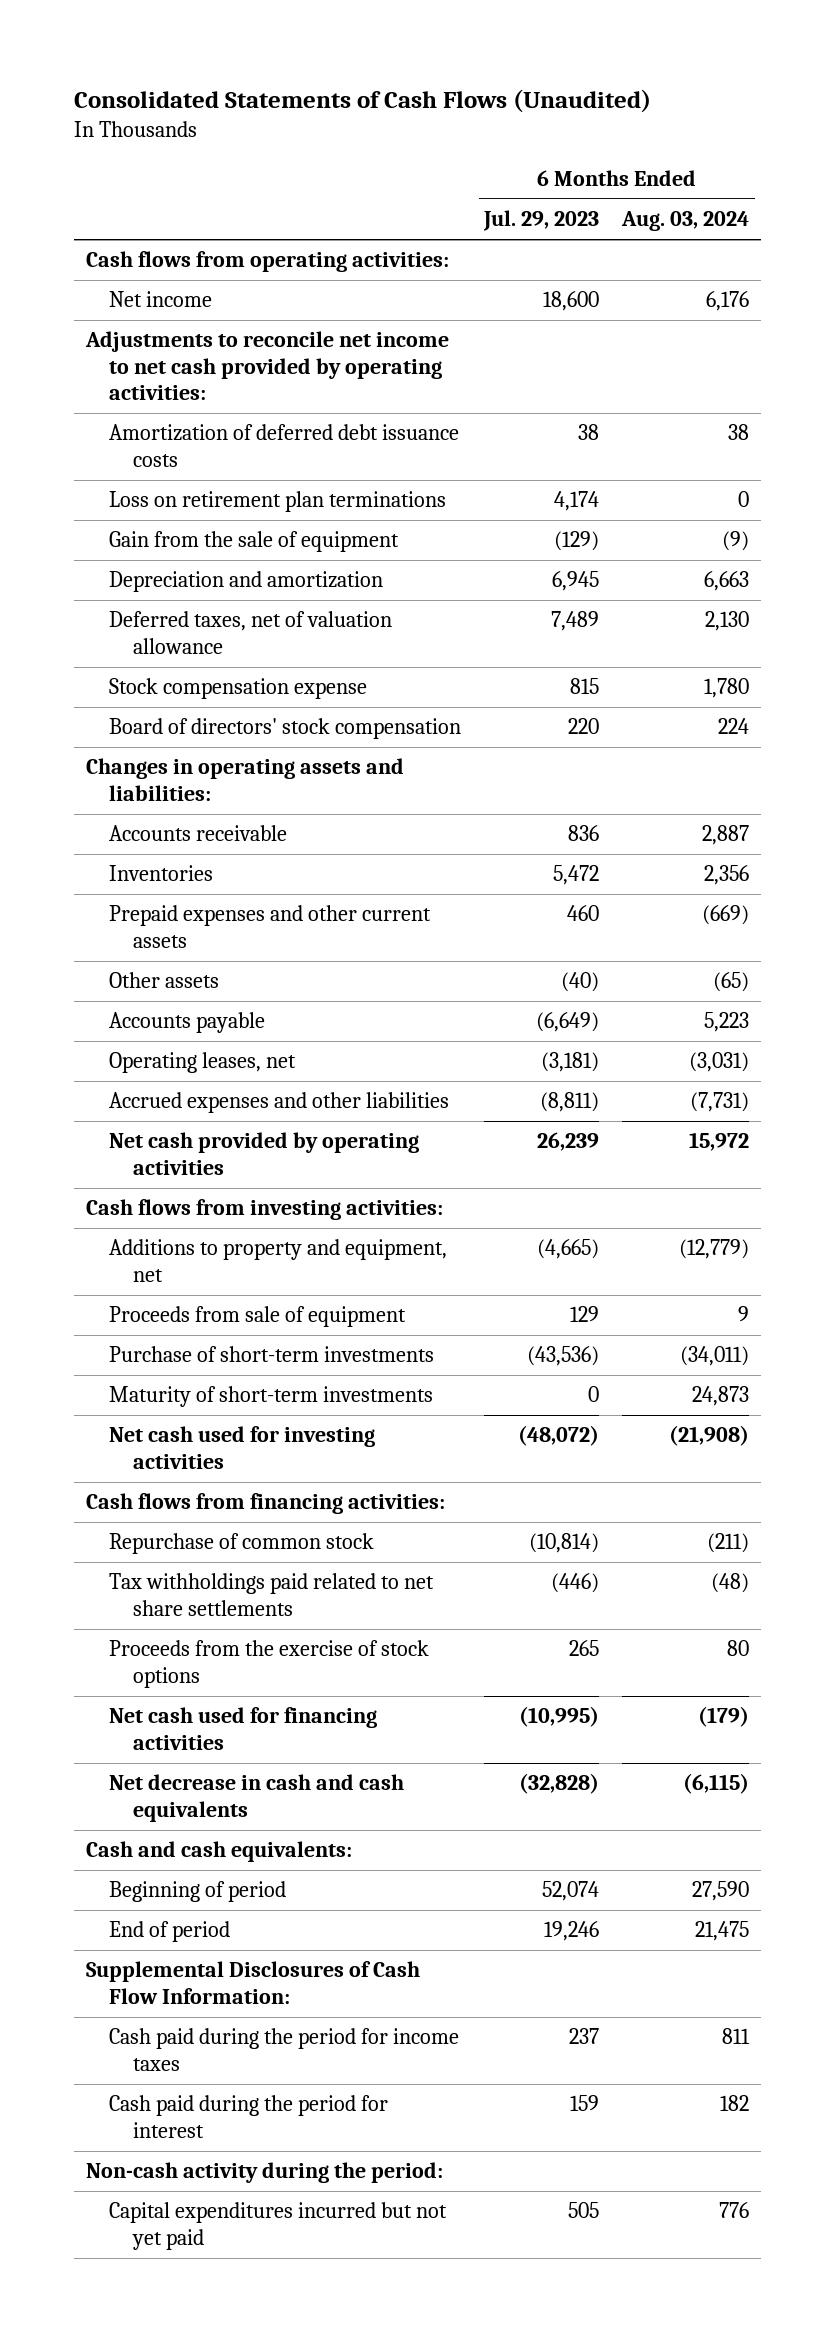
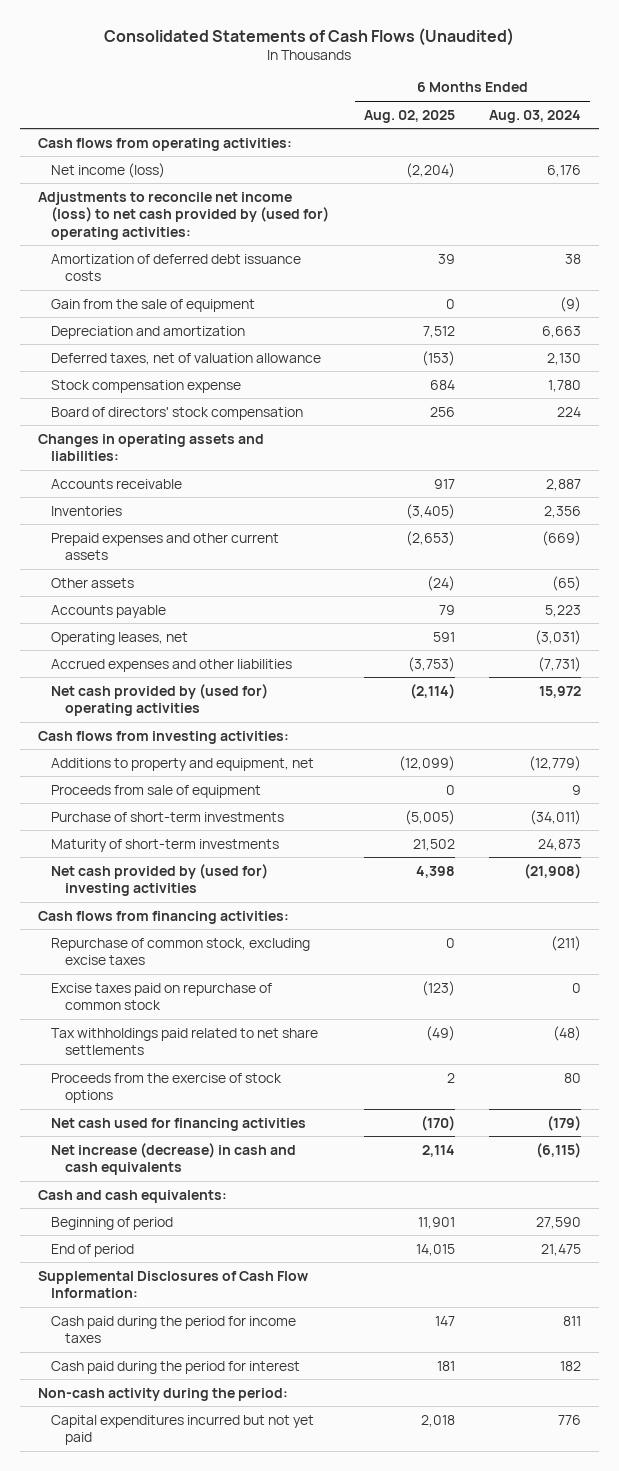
[483,210,600,232] Jul. 29, 2023 -> none
none -> [363,109,455,123] Aug. 02, 2025
[109,291,213,308] Net income -> [51,162,166,178] Net income (loss)
[84,331,449,401] Adjustments to reconcile net income to net cash provided by operating activities: -> [37,191,330,240] Adjustments to reconcile net income (loss) to net cash provided by (used for) operating activities:
[109,491,447,513] Loss on retirement plan terminations -> none
[109,1132,420,1175] Net cash provided by operating activities -> [51,683,269,717] Net cash provided by (used for) operating activities
[109,1426,376,1469] Net cash used for investing activities -> [51,863,269,897] Net cash provided by (used for) investing activities
[109,1533,375,1555] Repurchase of common stock -> [51,937,311,966] Repurchase of common stock, excluding excise taxes
none -> [51,982,273,1011] Excise taxes paid on repurchase of common stock
[109,1774,405,1822] Net decrease in cash and cash equivalents -> [51,1142,297,1176] Net increase (decrease) in cash and cash equivalents

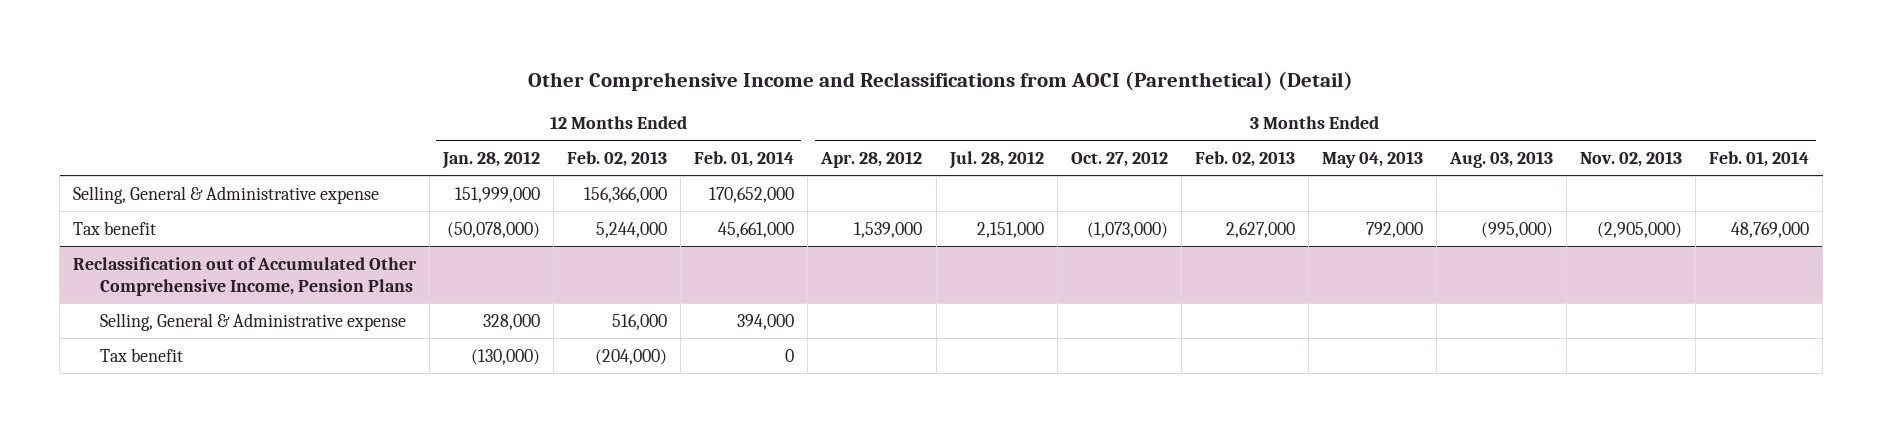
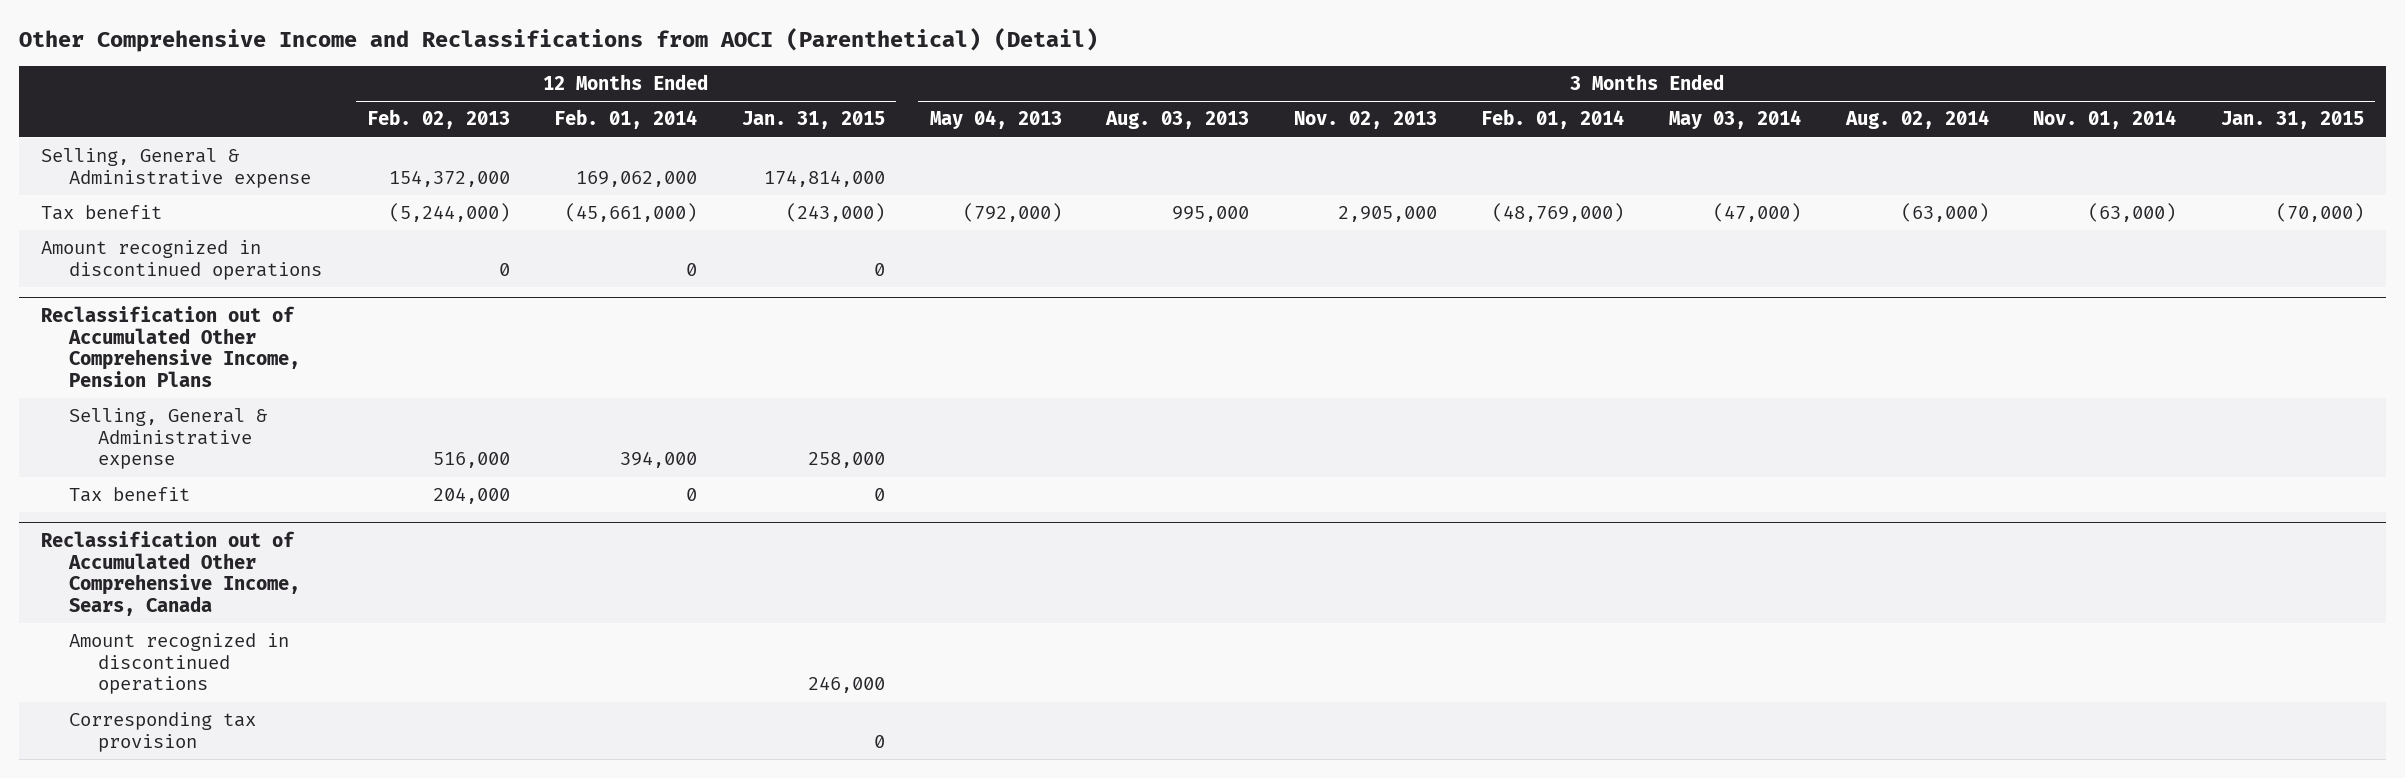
[442,150,541,169] Jan. 28, 2012 -> none
[820,150,923,168] Apr. 28, 2012 -> none
[948,150,1044,169] Jul. 28, 2012 -> none
[1070,150,1168,167] Oct. 27, 2012 -> none
[1194,150,1295,167] Feb. 02, 2013 -> none
none -> [741,111,885,130] Jan. 31, 2015
none -> [1669,110,1802,130] May 03, 2014
none -> [1844,110,1989,130] Aug. 02, 2014
none -> [2033,110,2177,130] Nov. 01, 2014
none -> [2220,111,2364,130] Jan. 31, 2015
[584,186,668,203] 156,366,000 -> [388,169,510,187] 154,372,000
[709,186,795,203] 170,652,000 -> [576,170,698,187] 169,062,000
[596,221,668,238] 5,244,000 -> [388,203,510,223] (5,244,000)
[718,221,795,238] 45,661,000 -> [565,203,698,223] (45,661,000)
[1365,221,1423,238] 792,000 -> [962,203,1062,223] (792,000)
[1480,221,1553,238] (995,000) -> [1172,206,1250,223] 995,000
[1596,221,1682,238] (2,905,000) -> [1337,206,1437,223] 2,905,000
[1731,221,1810,238] 48,769,000 -> [1492,203,1625,223] (48,769,000)
none -> [40,240,323,280] Amount recognized in discontinued operations
[595,348,668,365] (204,000) -> [432,487,510,505] 204,000
none -> [40,530,301,616] Reclassification out of Accumulated Other Comprehensive Income, Sears, Canada
none -> [69,633,290,695] Amount recognized in discontinued operations
none -> [69,712,257,752] Corresponding tax provision

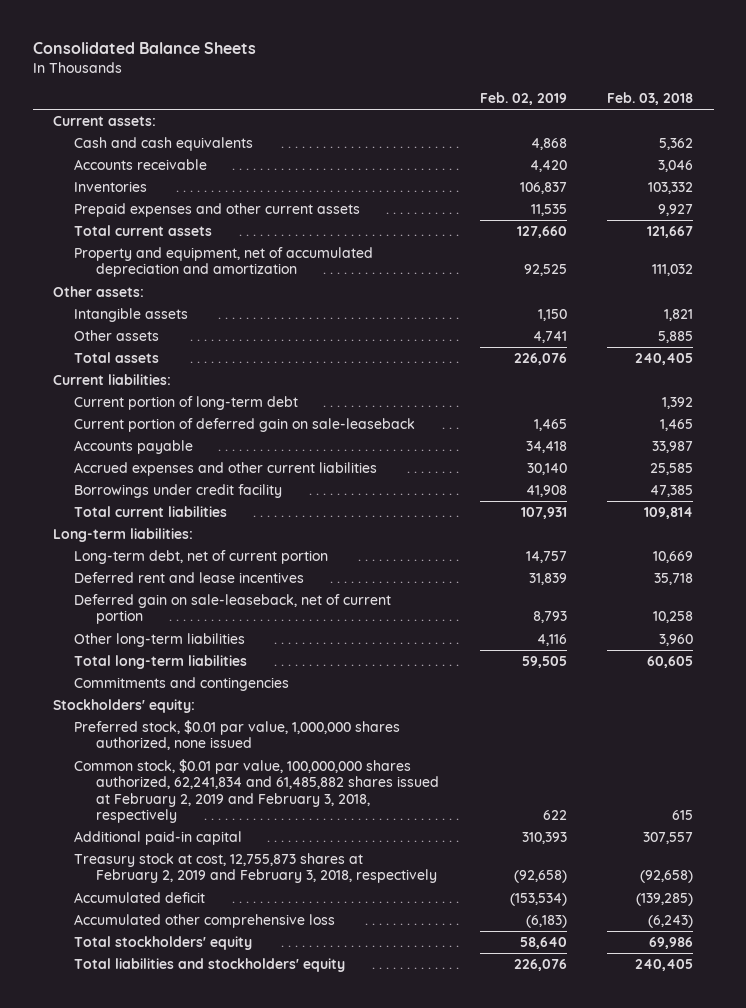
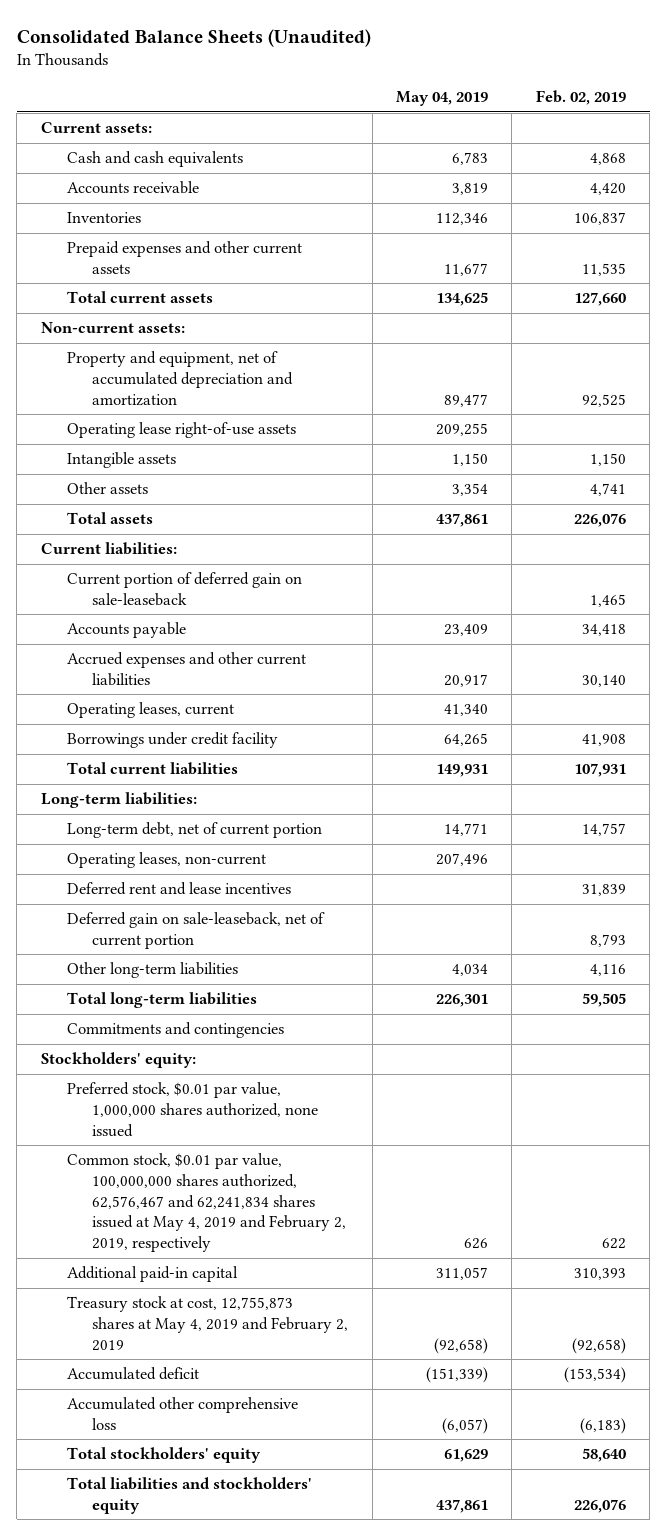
[32,42,256,55] Consolidated Balance Sheets -> [16,28,371,47] Consolidated Balance Sheets (Unaudited)
[607,91,694,105] Feb. 03, 2018 -> none
none -> [396,91,489,107] May 04, 2019
none -> [40,322,185,334] Non-current assets:
[53,286,145,298] Other assets: -> none
none -> [66,422,296,439] Operating lease right-of-use assets
[74,396,299,411] Current portion of long-term debt -> none
none -> [66,702,234,719] Operating leases, current
none -> [66,852,266,869] Operating leases, non-current
[74,759,439,823] Common stock, $0.01 par value, 100,000,000 shares authorized, 62,241,834 and 61,485,882 shares issued at February 2, 2019 and February 3, 2018, respectively -> [66,1153,347,1253] Common stock, $0.01 par value, 100,000,000 shares authorized, 62,576,467 and 62,241,834 shares issued at May 4, 2019 and February 2, 2019, respectively
[74,853,437,884] Treasury stock at cost, 12,755,873 shares at February 2, 2019 and February 3, 2018, respectively -> [66,1296,349,1351] Treasury stock at cost, 12,755,873 shares at May 4, 2019 and February 2, 2019

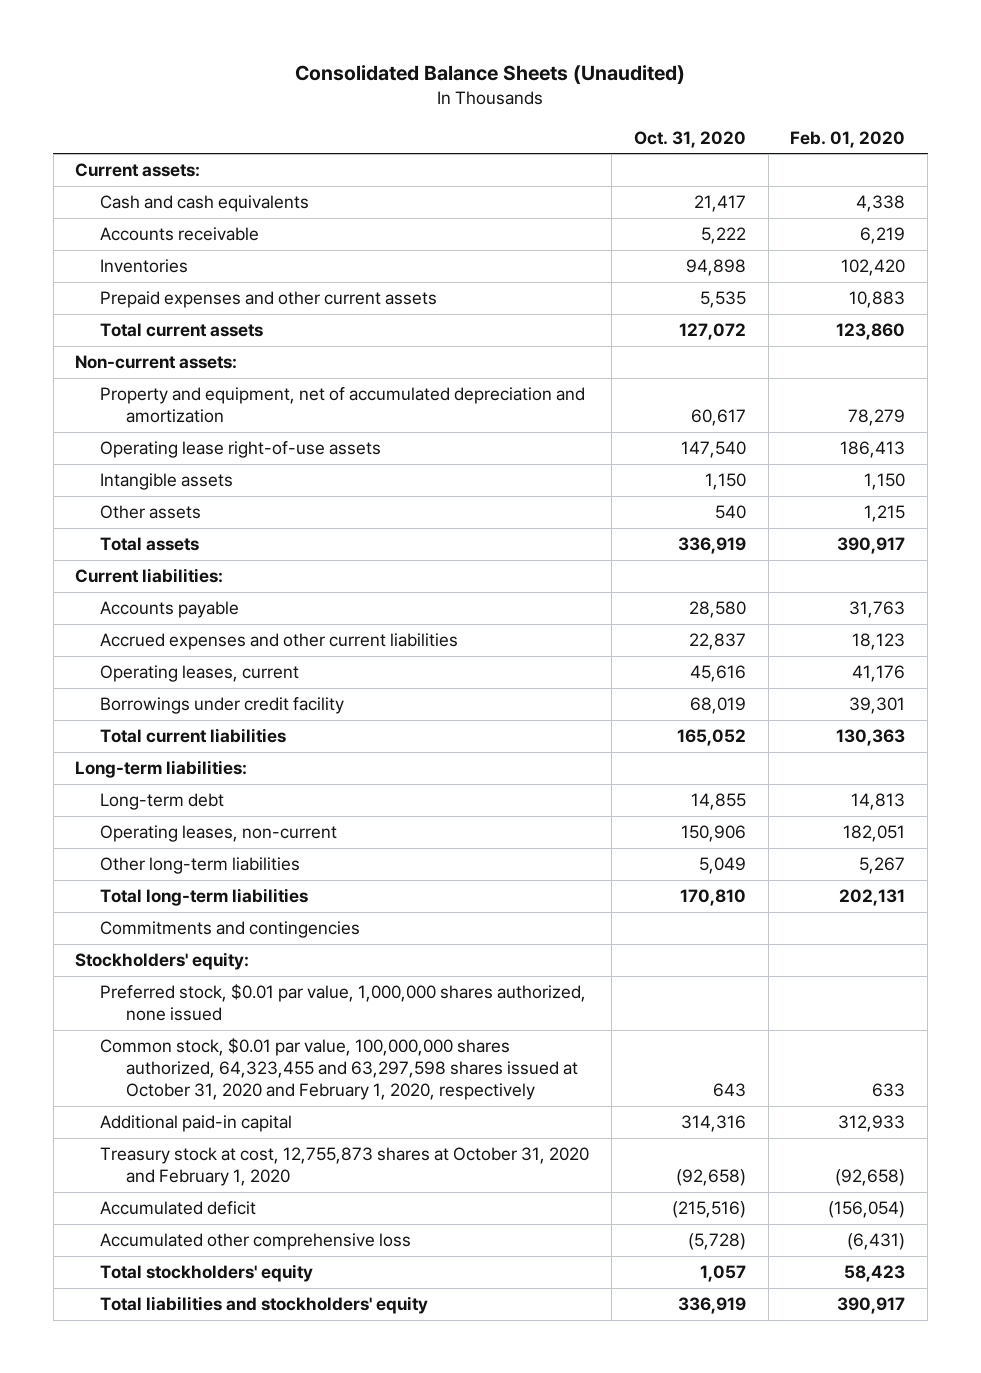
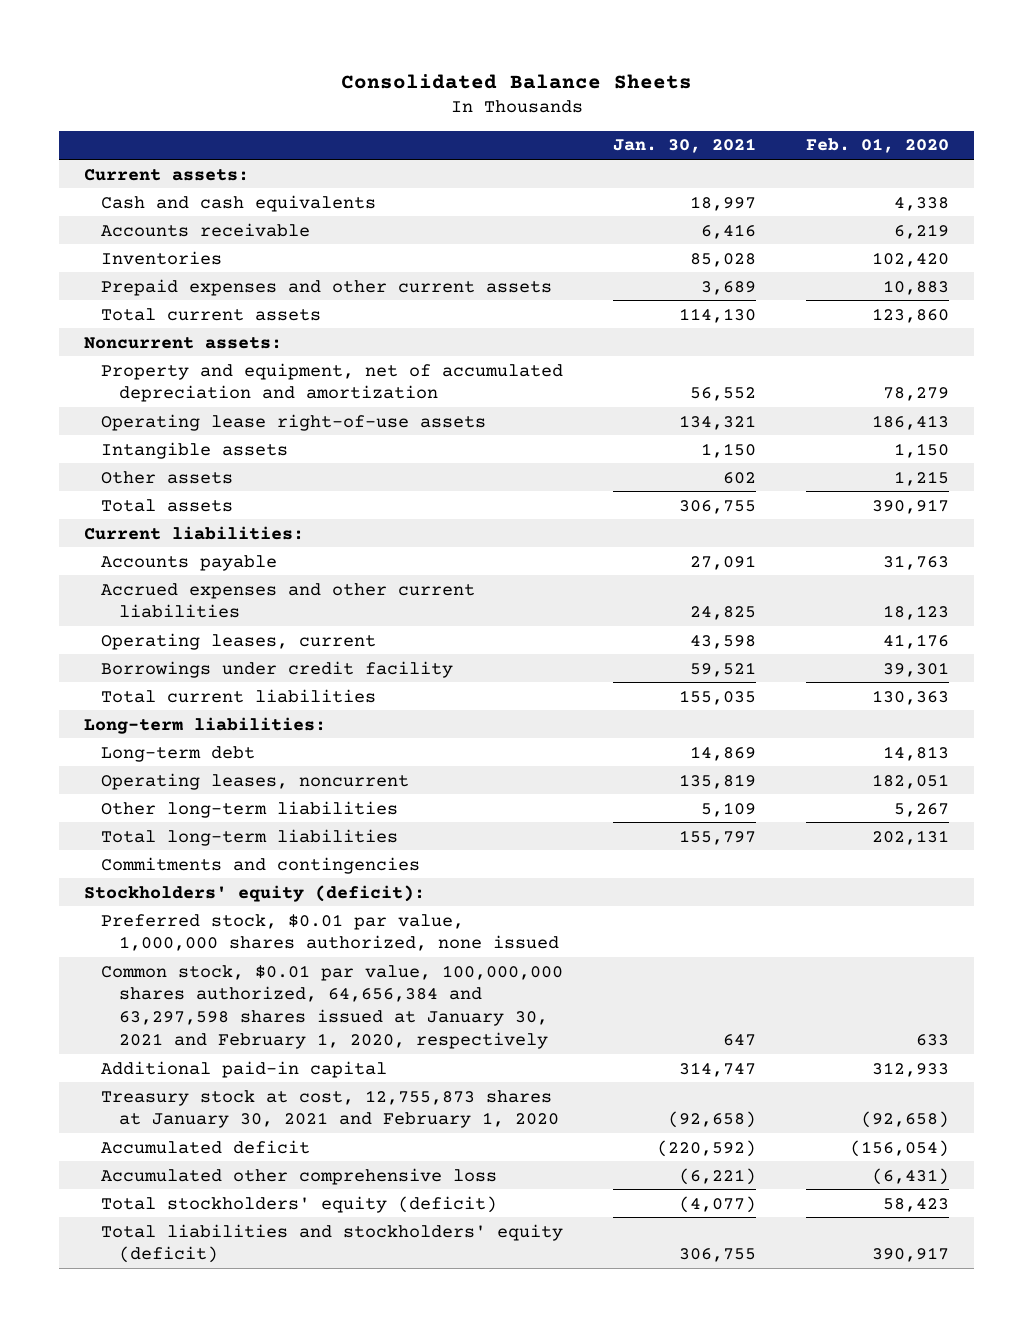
[295,65,686,85] Consolidated Balance Sheets (Unaudited) -> [340,73,692,89] Consolidated Balance Sheets
[633,130,746,148] Oct. 31, 2020 -> none
none -> [613,138,757,154] Jan. 30, 2021
[75,355,238,370] Non-current assets: -> [84,336,283,349] Noncurrent assets:
[100,825,338,843] Operating leases, non-current -> [101,772,410,790] Operating leases, noncurrent
[75,952,250,971] Stockholders' equity: -> [84,884,426,902] Stockholders' equity (deficit):
[100,1038,578,1101] Common stock, $0.01 par value, 100,000,000 shares authorized, 64,323,455 and 63,297,598 shares issued at October 31, 2020 and February 1, 2020, respectively -> [101,964,564,1050] Common stock, $0.01 par value, 100,000,000 shares authorized, 64,656,384 and 63,297,598 shares issued at January 30, 2021 and February 1, 2020, respectively
[100,1147,590,1187] Treasury stock at cost, 12,755,873 shares at October 31, 2020 and February 1, 2020 -> [101,1089,559,1129] Treasury stock at cost, 12,755,873 shares at January 30, 2021 and February 1, 2020
[100,1264,314,1283] Total stockholders' equity -> [101,1195,498,1213] Total stockholders' equity (deficit)
[100,1296,429,1315] Total liabilities and stockholders' equity -> [101,1223,564,1264] Total liabilities and stockholders' equity (deficit)

